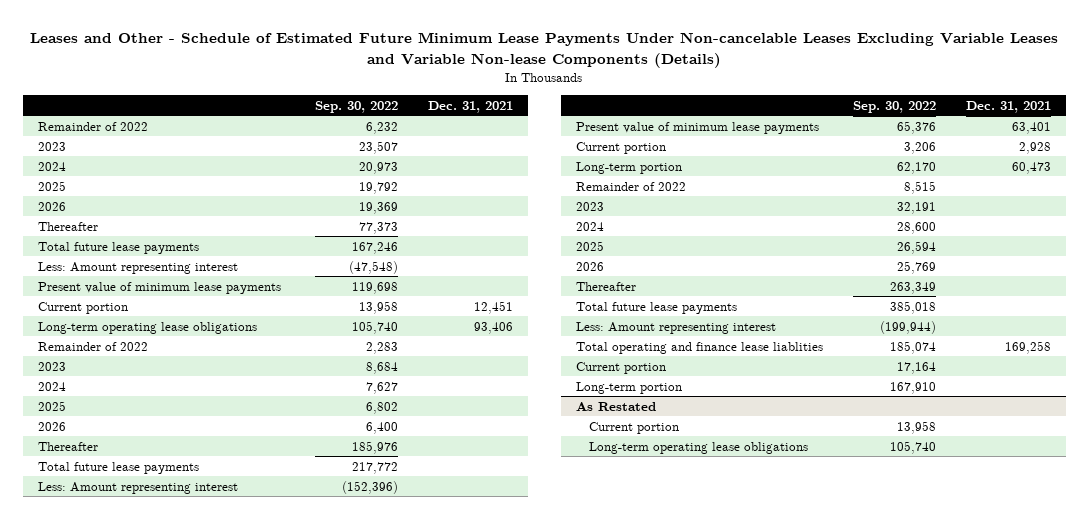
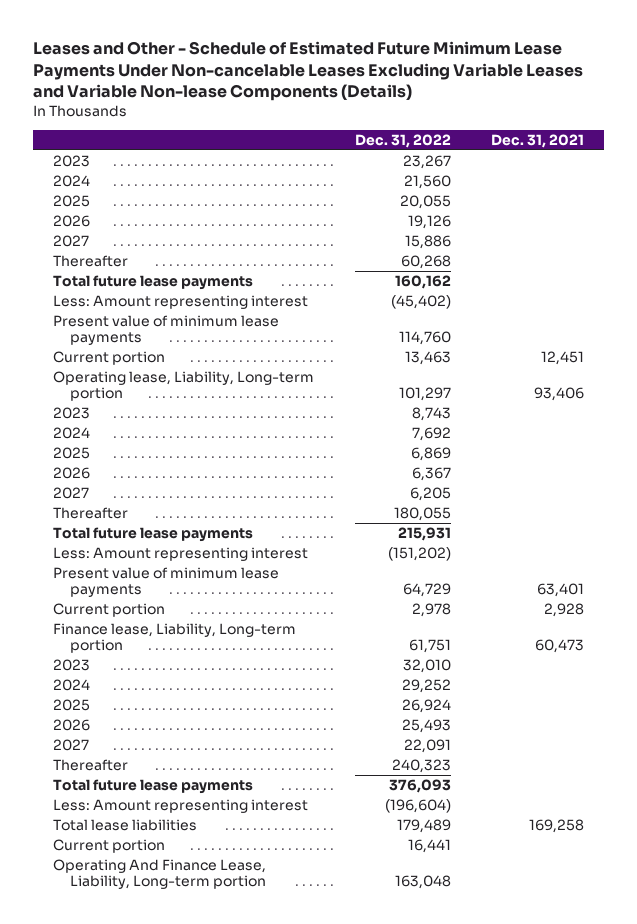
[314,100,398,113] Sep. 30, 2022 -> none
none -> [354,133,451,148] Dec. 31, 2022
[37,121,148,131] Remainder of 2022 -> none
none -> [52,235,89,248] 2027
[37,341,148,351] Remainder of 2022 -> none
[37,321,257,334] Long-term operating lease obligations -> [52,371,314,402] Operating lease, Liability, Long-term portion
none -> [52,487,89,500] 2027
[576,181,687,191] Remainder of 2022 -> none
[576,161,683,174] Long-term portion -> [52,623,296,654] Finance lease, Liability, Long-term portion
none -> [52,739,89,752] 2027
[576,341,824,354] Total operating and finance lease liablities -> [52,819,197,832] Total lease liabilities
[576,401,657,411] As Restated -> none
[589,421,680,434] Current portion -> none
[589,441,809,454] Long-term operating lease obligations -> none
[576,381,683,394] Long-term portion -> [52,859,266,890] Operating And Finance Lease, Liability, Long-term portion

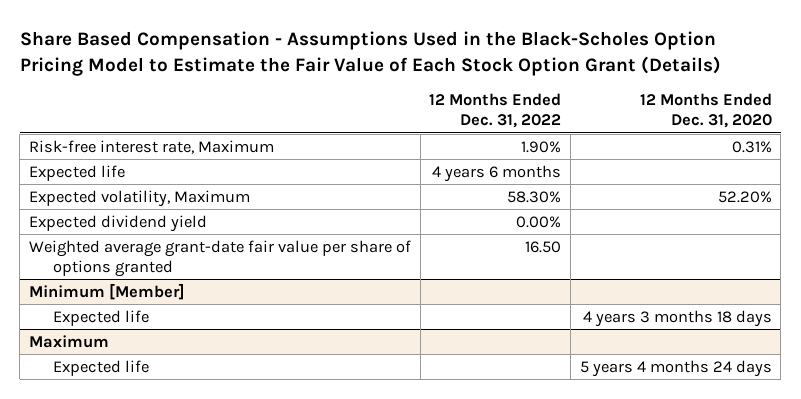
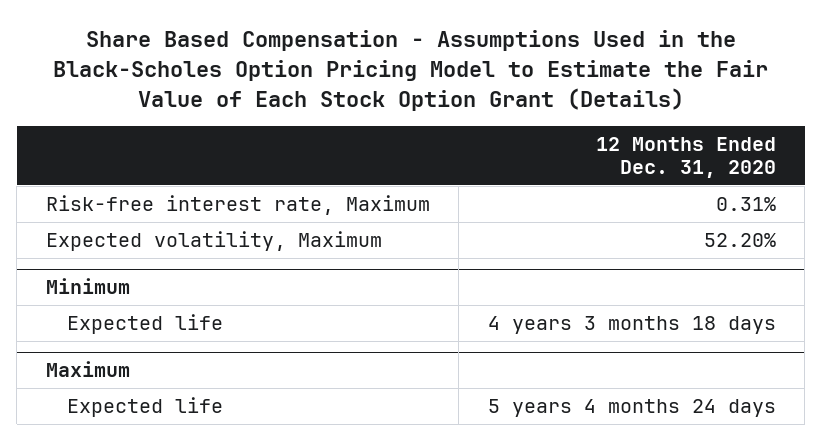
[429,93,562,129] 12 Months Ended Dec. 31, 2022 -> none
[29,164,126,181] Expected life -> none
[29,214,208,232] Expected dividend yield -> none
[29,239,412,277] Weighted average grant-date fair value per share of options granted -> none
[29,282,186,300] Minimum [Member] -> [45,278,130,295] Minimum

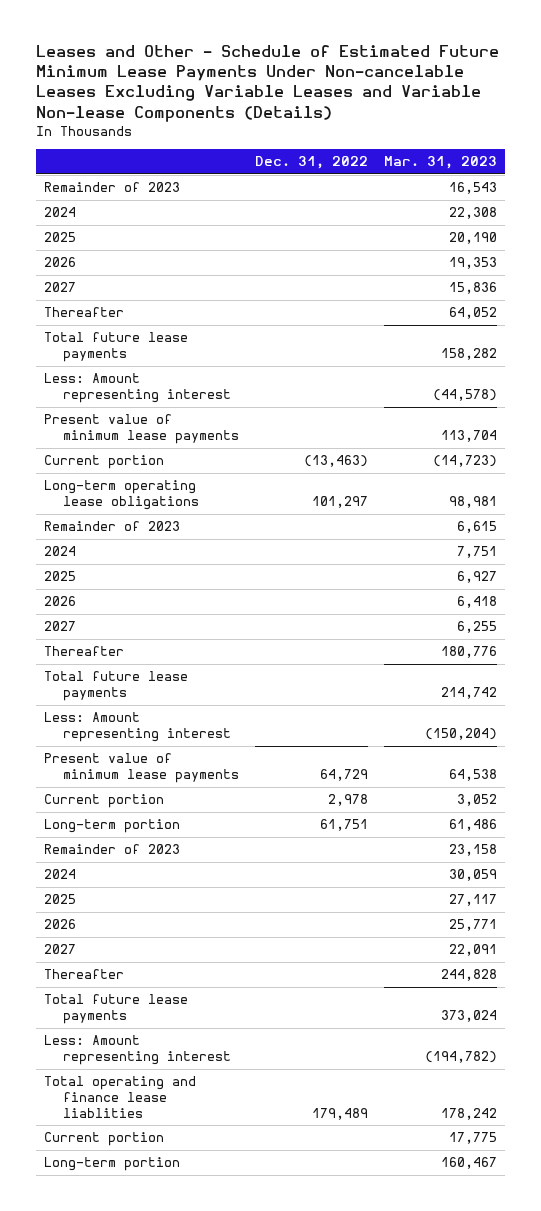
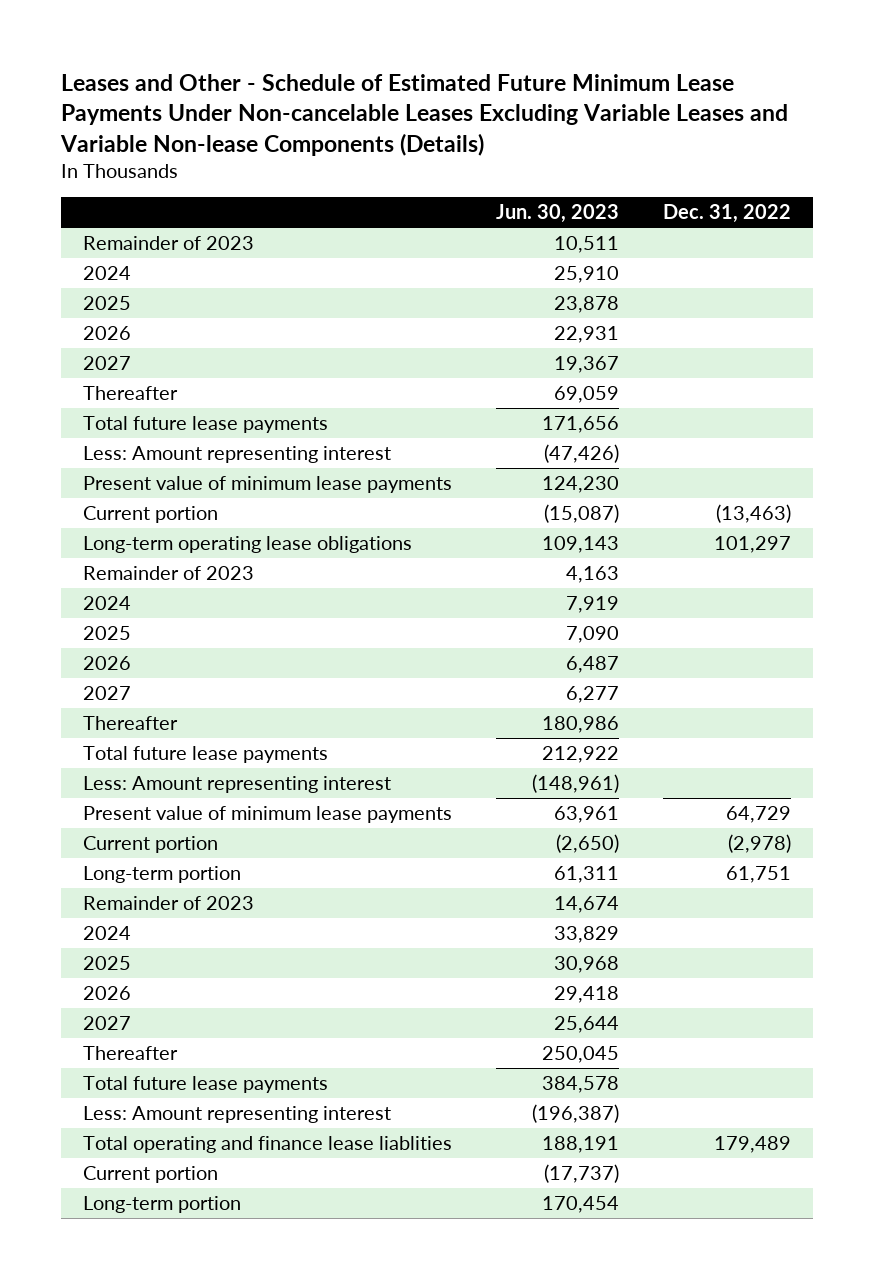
[383,156,497,170] Mar. 31, 2023 -> none
none -> [495,204,619,224] Jun. 30, 2023
[328,794,369,807] 2,978 -> [727,834,791,854] (2,978)

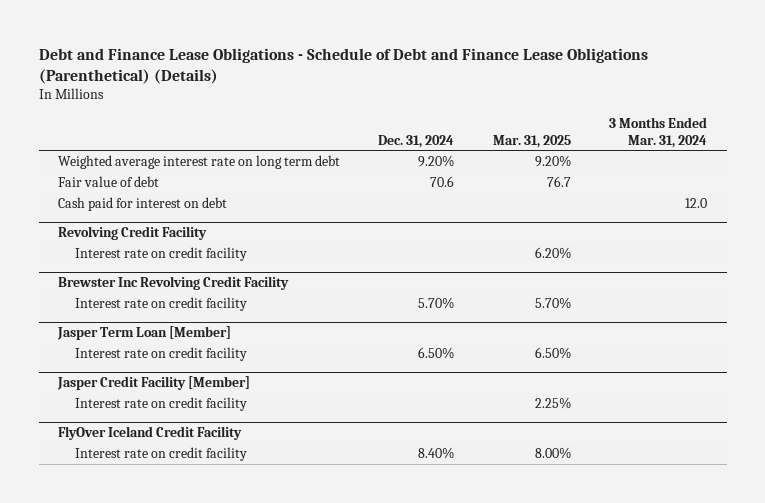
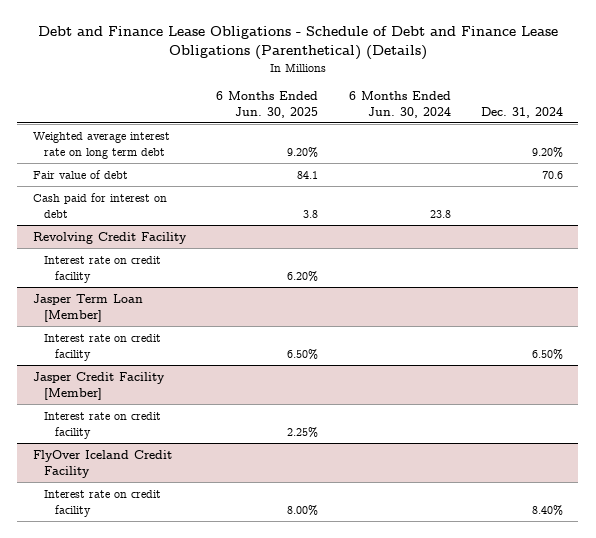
[492,134,571,148] Mar. 31, 2025 -> none
[609,117,708,148] 3 Months Ended Mar. 31, 2024 -> none
none -> [216,90,319,118] 6 Months Ended Jun. 30, 2025
none -> [348,90,451,118] 6 Months Ended Jun. 30, 2024
[57,276,289,291] Brewster Inc Revolving Credit Facility -> none
[74,297,247,312] Interest rate on credit facility -> none

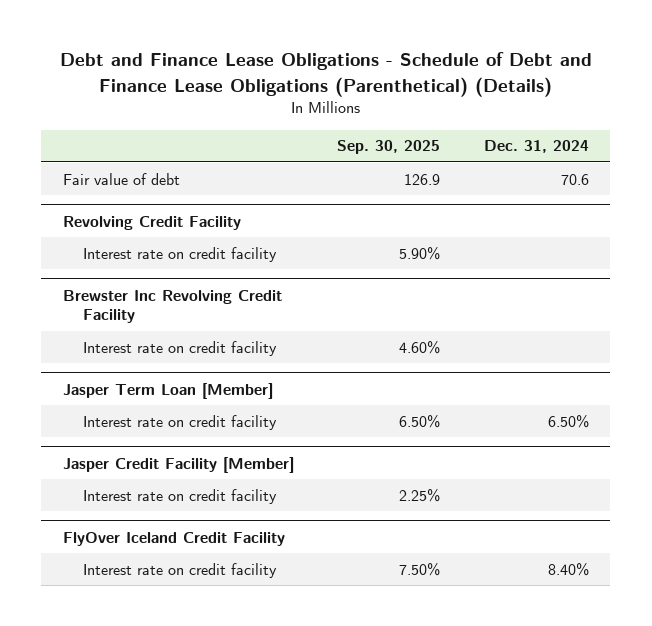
[216,90,319,118] 6 Months Ended Jun. 30, 2025 -> none
[348,90,451,118] 6 Months Ended Jun. 30, 2024 -> none
none -> [337,140,441,155] Sep. 30, 2025
[32,131,170,159] Weighted average interest rate on long term debt -> none
[32,192,167,218] Cash paid for interest on debt -> none
none -> [62,289,282,324] Brewster Inc Revolving Credit Facility
none -> [82,340,277,356] Interest rate on credit facility

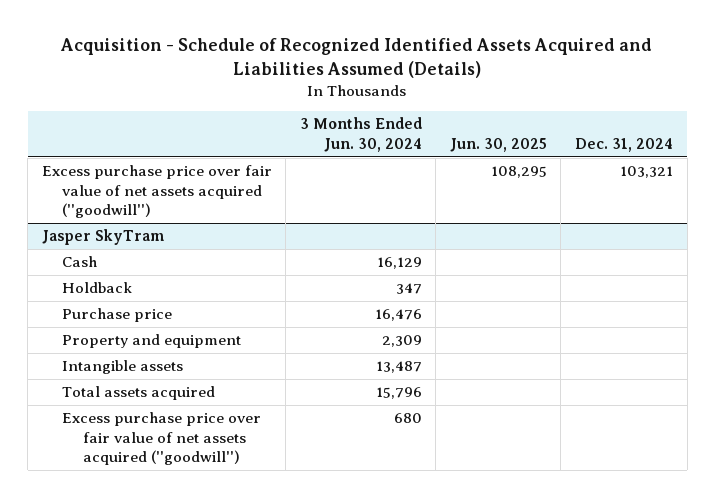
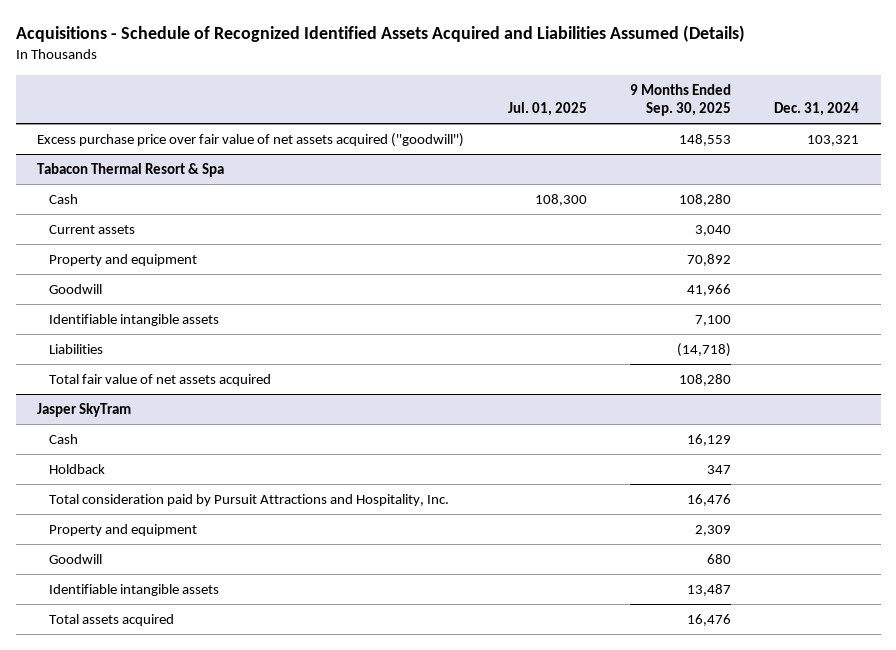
[60,38,653,79] Acquisition - Schedule of Recognized Identified Assets Acquired and Liabilities Assumed (Details) -> [15,25,745,43] Acquisitions - Schedule of Recognized Identified Assets Acquired and Liabilities Assumed (Details)
[299,117,422,152] 3 Months Ended Jun. 30, 2024 -> none
[449,137,547,152] Jun. 30, 2025 -> none
none -> [507,102,587,117] Jul. 01, 2025
none -> [629,83,731,117] 9 Months Ended Sep. 30, 2025
none -> [37,163,225,178] Tabacon Thermal Resort & Spa
none -> [48,194,78,205] Cash
none -> [48,225,135,235] Current assets
none -> [48,254,197,267] Property and equipment
none -> [48,284,102,295] Goodwill
none -> [48,314,219,327] Identifiable intangible assets
none -> [48,344,103,355] Liabilities
none -> [48,374,271,387] Total fair value of net assets acquired
[62,308,173,323] Purchase price -> [48,494,449,507] Total consideration paid by Pursuit Attractions and Hospitality, Inc.
none -> [48,554,102,565] Goodwill
[62,360,184,375] Intangible assets -> [48,584,219,597] Identifiable intangible assets
[62,412,262,465] Excess purchase price over fair value of net assets acquired (''goodwill'') -> none

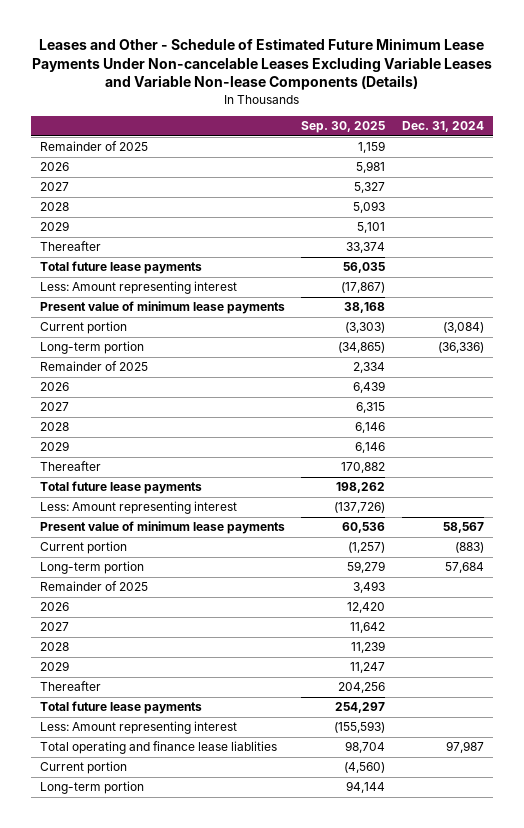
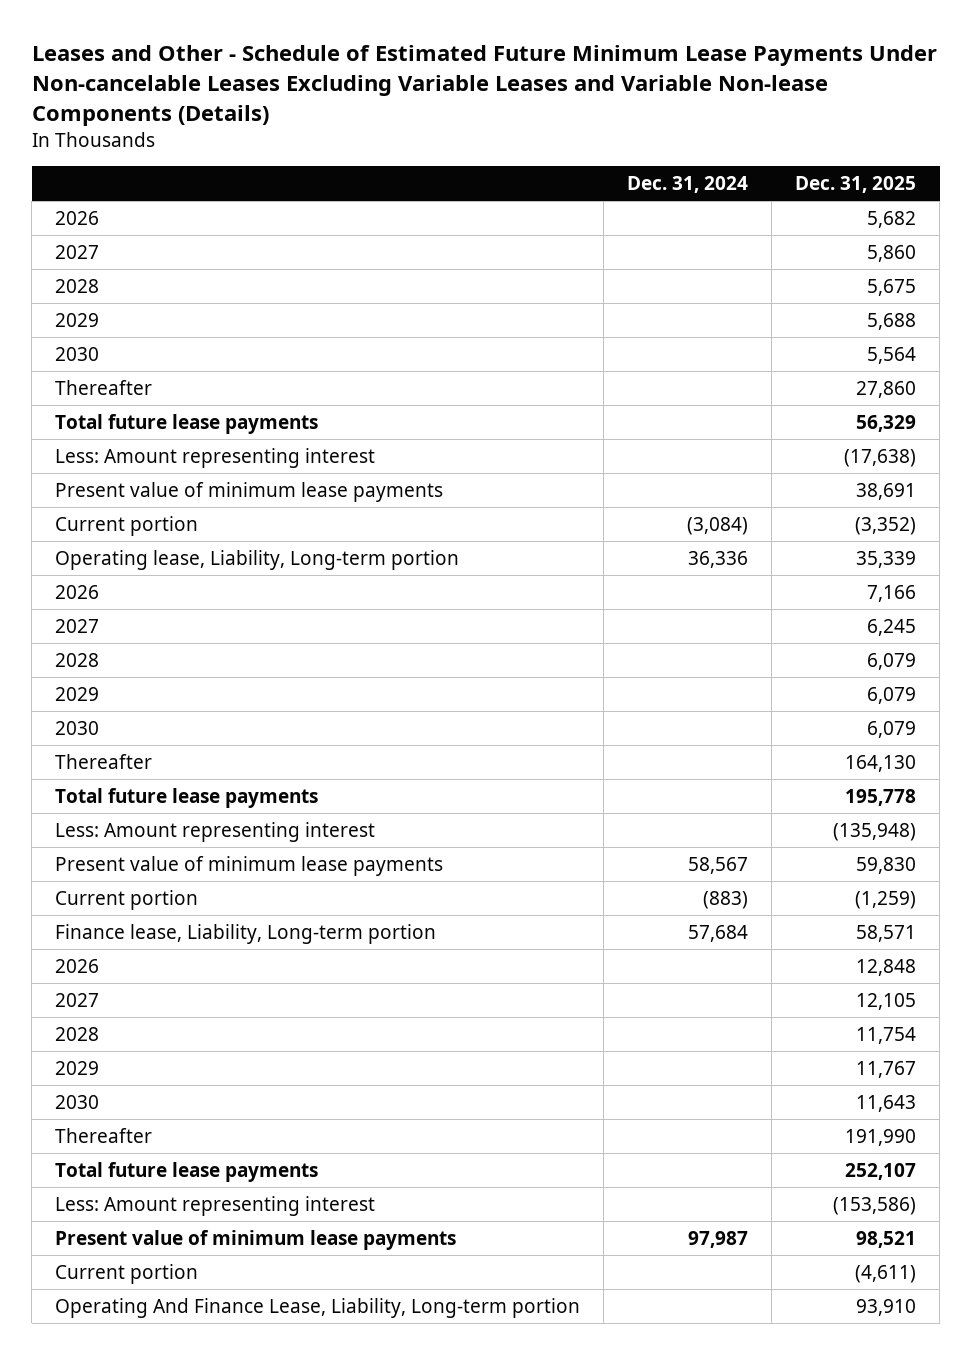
[301,120,386,133] Sep. 30, 2025 -> none
none -> [795,176,917,194] Dec. 31, 2025
[39,141,148,152] Remainder of 2025 -> none
none -> [55,346,100,361] 2030
[39,361,148,372] Remainder of 2025 -> none
[39,341,144,355] Long-term portion -> [55,549,460,570] Operating lease, Liability, Long-term portion
[438,342,485,354] (36,336) -> [688,550,749,568] 36,336
none -> [55,720,100,735] 2030
[39,581,148,592] Remainder of 2025 -> none
[39,561,144,575] Long-term portion -> [55,923,437,944] Finance lease, Liability, Long-term portion
none -> [55,1094,100,1109] 2030
[39,741,277,755] Total operating and finance lease liablities -> [55,1229,457,1250] Present value of minimum lease payments
[39,781,144,795] Long-term portion -> [55,1297,581,1318] Operating And Finance Lease, Liability, Long-term portion

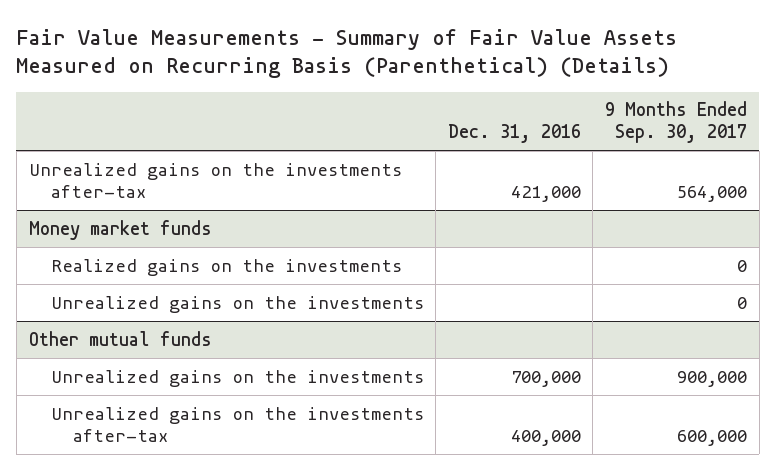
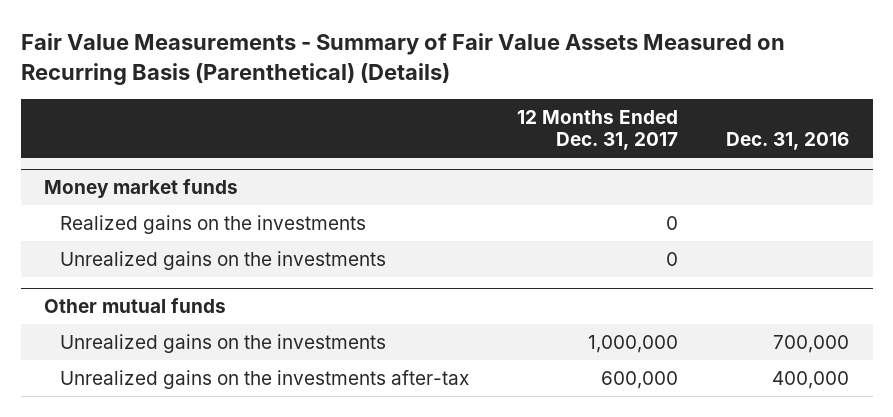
[605,101,748,144] 9 Months Ended Sep. 30, 2017 -> none
none -> [517,109,679,151] 12 Months Ended Dec. 31, 2017
[28,162,402,198] Unrealized gains on the investments after-tax -> none

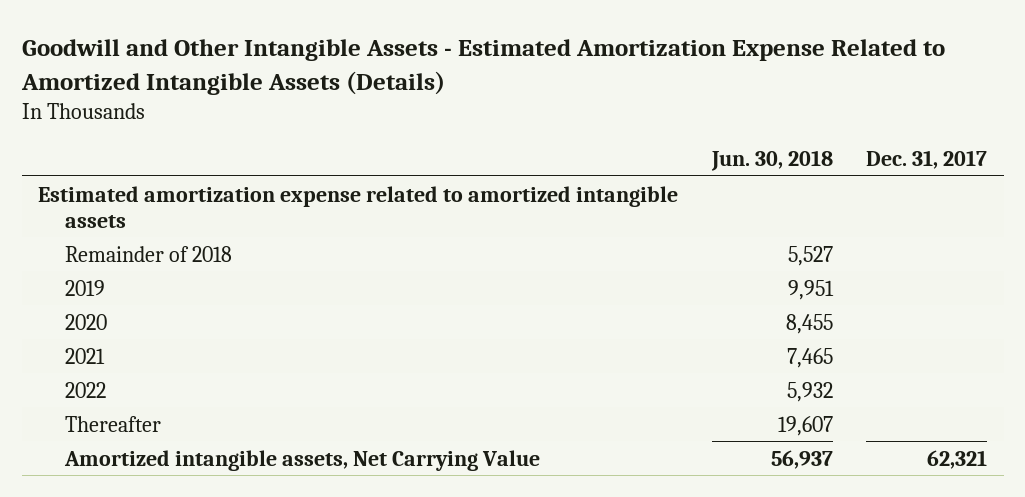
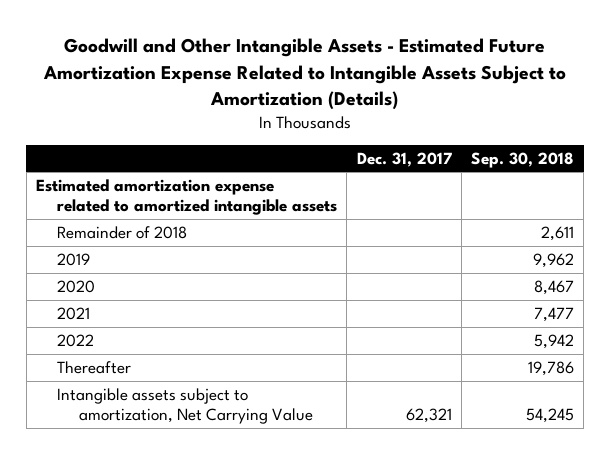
[20,38,945,95] Goodwill and Other Intangible Assets - Estimated Amortization Expense Related to Amortized Intangible Assets (Details) -> [42,38,566,110] Goodwill and Other Intangible Assets - Estimated Future Amortization Expense Related to Intangible Assets Subject to Amortization (Details)
[710,149,833,171] Jun. 30, 2018 -> none
none -> [471,151,575,168] Sep. 30, 2018
[64,449,541,471] Amortized intangible assets, Net Carrying Value -> [57,388,313,425] Intangible assets subject to amortization, Net Carrying Value

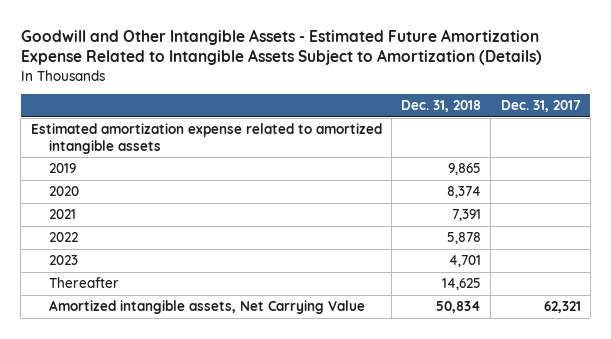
[471,151,575,168] Sep. 30, 2018 -> none
none -> [401,100,482,113] Dec. 31, 2018
[57,226,188,240] Remainder of 2018 -> none
none -> [49,255,79,266] 2023
[57,388,313,425] Intangible assets subject to amortization, Net Carrying Value -> [49,300,366,315] Amortized intangible assets, Net Carrying Value

